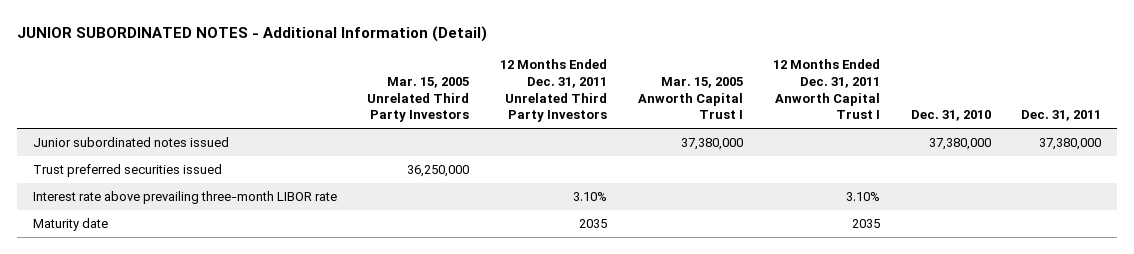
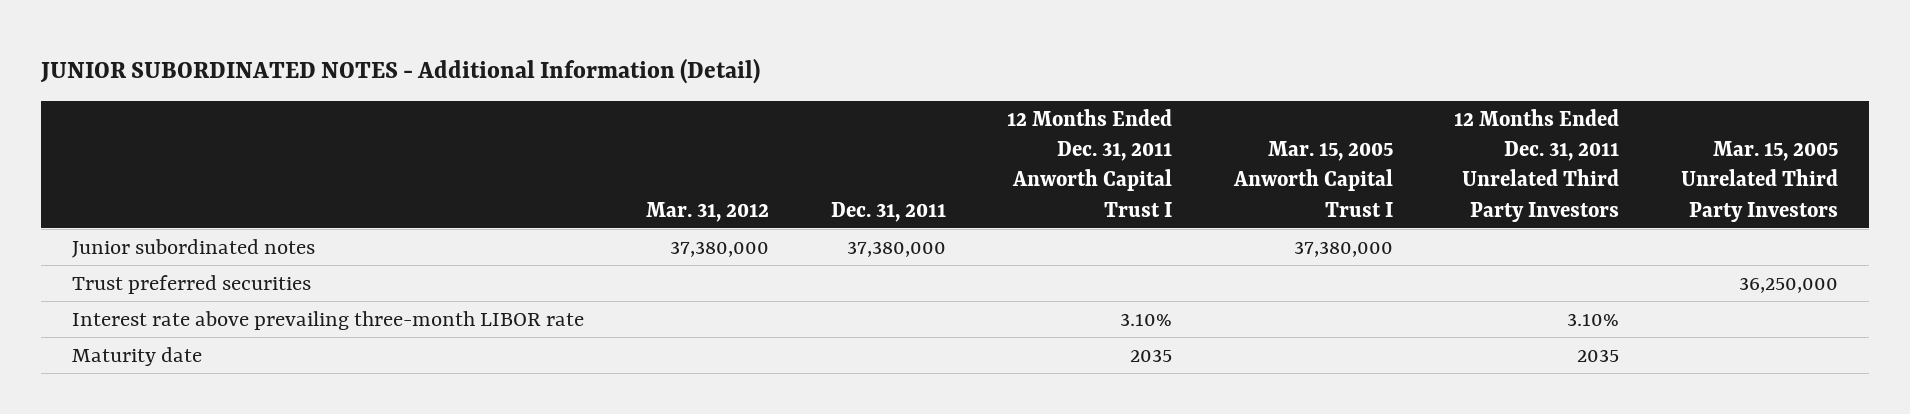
[910,110,991,122] Dec. 31, 2010 -> none
none -> [645,201,769,222] Mar. 31, 2012
[32,137,229,148] Junior subordinated notes issued -> [72,238,316,258] Junior subordinated notes
[32,164,222,178] Trust preferred securities issued -> [72,274,312,294] Trust preferred securities

